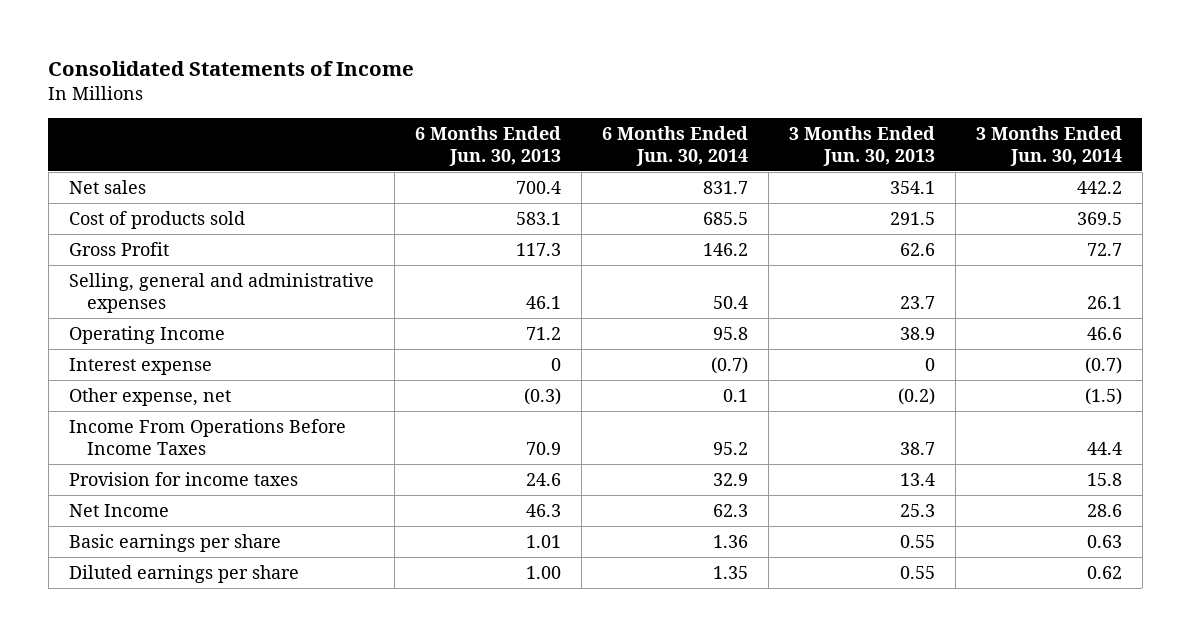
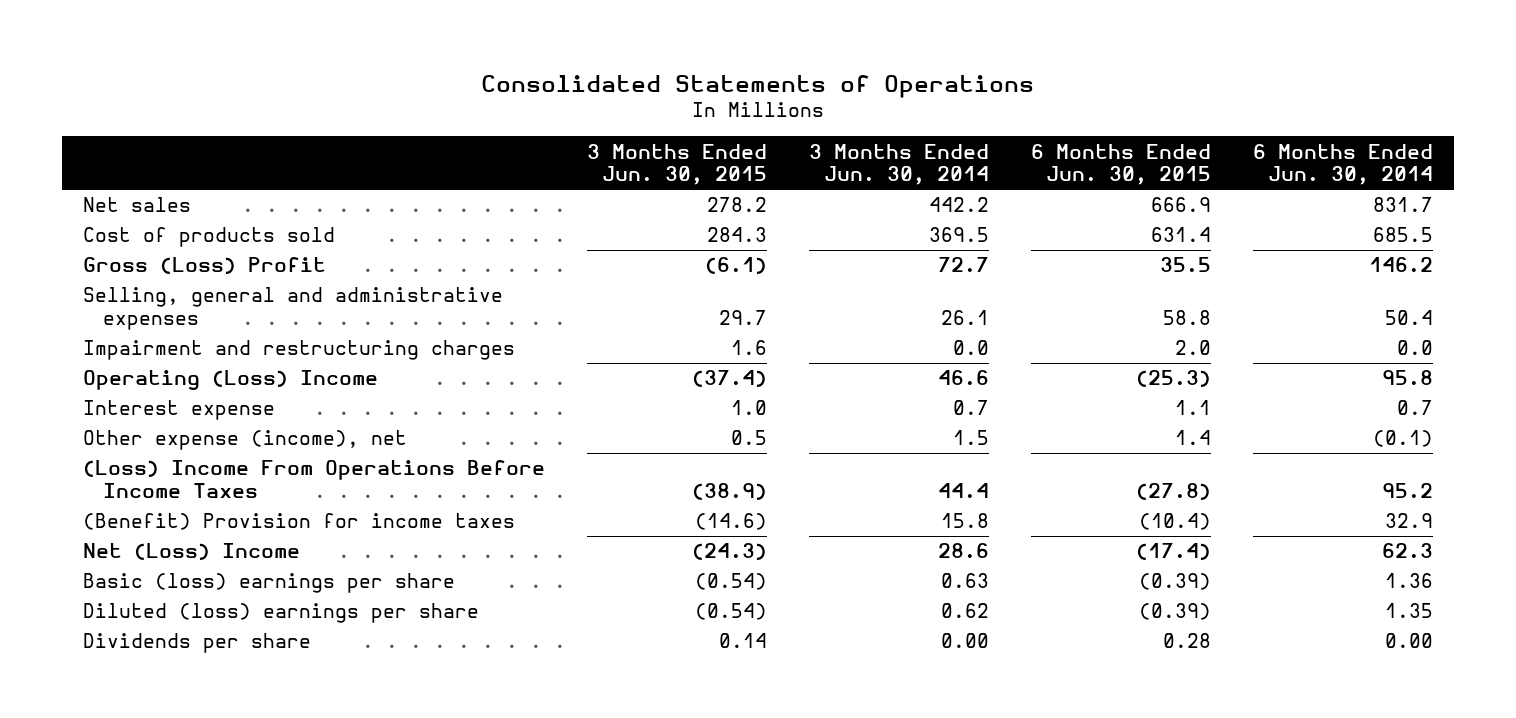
[48,60,415,76] Consolidated Statements of Income -> [481,74,1035,98] Consolidated Statements of Operations
[414,125,561,166] 6 Months Ended Jun. 30, 2013 -> none
[788,125,935,166] 3 Months Ended Jun. 30, 2013 -> none
none -> [587,143,768,186] 3 Months Ended Jun. 30, 2015
none -> [1031,143,1212,186] 6 Months Ended Jun. 30, 2015
[68,241,169,256] Gross Profit -> [83,257,327,275] Gross (Loss) Profit
none -> [83,340,516,361] Impairment and restructuring charges
[68,325,225,344] Operating Income -> [83,370,379,391] Operating (Loss) Income
[710,356,748,374] (0.7) -> [1397,400,1434,416] 0.7
[1084,356,1122,374] (0.7) -> [953,400,990,416] 0.7
[68,387,231,406] Other expense, net -> [83,430,408,451] Other expense (income), net
[722,388,748,402] 0.1 -> [1373,430,1434,448] (0.1)
[1084,387,1122,405] (1.5) -> [953,430,990,446] 1.5
[68,418,346,455] Income From Operations Before Income Taxes -> [83,460,546,498] (Loss) Income From Operations Before Income Taxes
[68,471,298,486] Provision for income taxes -> [83,513,516,531] (Benefit) Provision for income taxes
[68,503,169,517] Net Income -> [83,543,301,561] Net (Loss) Income
[68,533,281,552] Basic earnings per share -> [83,573,456,594] Basic (loss) earnings per share
[68,564,299,583] Diluted earnings per share -> [83,603,480,624] Diluted (loss) earnings per share
none -> [83,633,312,654] Dividends per share

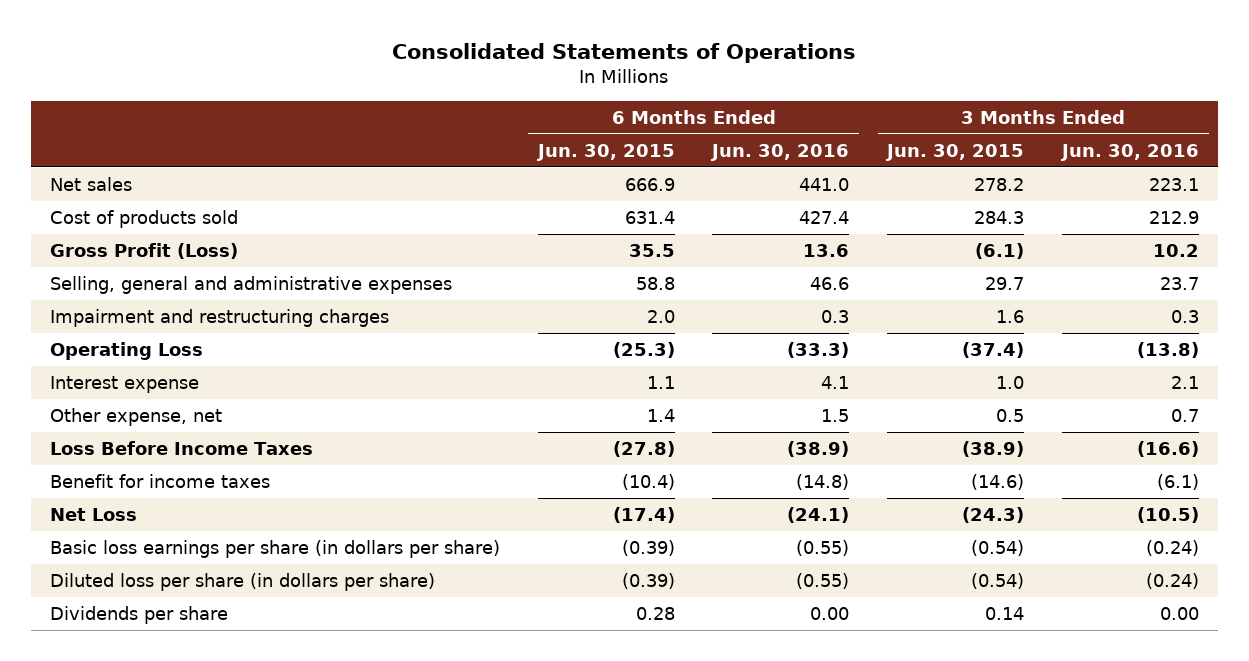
[809,143,990,186] 3 Months Ended Jun. 30, 2014 -> none
[1253,143,1434,186] 6 Months Ended Jun. 30, 2014 -> none
none -> [710,143,850,161] Jun. 30, 2016
none -> [1060,143,1200,161] Jun. 30, 2016
[83,257,327,275] Gross (Loss) Profit -> [49,243,238,260] Gross Profit (Loss)
[83,370,379,391] Operating (Loss) Income -> [49,342,203,361] Operating Loss
[83,430,408,451] Other expense (income), net -> [49,408,222,427] Other expense, net
[83,460,546,498] (Loss) Income From Operations Before Income Taxes -> [49,441,313,456] Loss Before Income Taxes
[83,513,516,531] (Benefit) Provision for income taxes -> [49,474,270,489] Benefit for income taxes
[83,543,301,561] Net (Loss) Income -> [49,508,137,522] Net Loss
[83,573,456,594] Basic (loss) earnings per share -> [49,540,500,559] Basic loss earnings per share (in dollars per share)
[83,603,480,624] Diluted (loss) earnings per share -> [49,573,435,592] Diluted loss per share (in dollars per share)

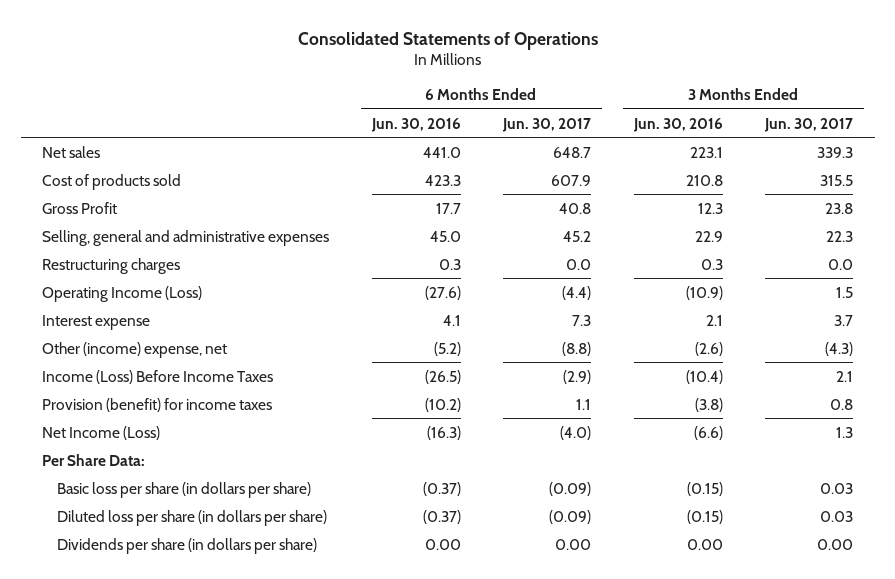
[535,143,675,161] Jun. 30, 2015 -> none
[885,143,1025,161] Jun. 30, 2015 -> none
none -> [502,117,592,132] Jun. 30, 2017
none -> [764,117,854,132] Jun. 30, 2017
[799,211,850,225] 427.4 -> [424,174,461,186] 423.3
[1149,211,1200,225] 212.9 -> [685,174,723,186] 210.8
[49,243,238,260] Gross Profit (Loss) -> [42,201,118,214] Gross Profit
[803,244,850,258] 13.6 -> [435,202,461,214] 17.7
[1153,244,1200,258] 10.2 -> [697,202,723,214] 12.3
[810,277,850,291] 46.6 -> [429,230,461,242] 45.0
[1160,277,1200,291] 23.7 -> [694,230,723,242] 22.9
[49,309,389,328] Impairment and restructuring charges -> [42,257,181,274] Restructuring charges
[49,342,203,361] Operating Loss -> [42,285,203,302] Operating Income (Loss)
[787,342,850,359] (33.3) -> [424,285,461,300] (27.6)
[1137,342,1200,359] (13.8) -> [685,285,723,300] (10.9)
[49,408,222,427] Other expense, net -> [42,341,228,358] Other (income) expense, net
[821,409,850,423] 1.5 -> [433,341,461,356] (5.2)
[1171,409,1200,423] 0.7 -> [694,341,723,356] (2.6)
[49,441,313,456] Loss Before Income Taxes -> [42,369,274,384] Income (Loss) Before Income Taxes
[787,441,850,458] (38.9) -> [424,369,461,384] (26.5)
[1137,441,1200,458] (16.6) -> [685,369,723,384] (10.4)
[49,474,270,489] Benefit for income taxes -> [42,397,273,412] Provision (benefit) for income taxes
[796,474,850,491] (14.8) -> [424,397,461,412] (10.2)
[1157,474,1200,491] (6.1) -> [694,397,723,412] (3.8)
[49,508,137,522] Net Loss -> [42,425,161,440] Net Income (Loss)
[787,507,850,524] (24.1) -> [426,425,461,440] (16.3)
[1137,507,1200,524] (10.5) -> [693,425,723,440] (6.6)
none -> [42,453,146,466] Per Share Data:
[49,540,500,559] Basic loss earnings per share (in dollars per share) -> [57,481,312,498] Basic loss per share (in dollars per share)
[796,540,850,557] (0.55) -> [422,481,461,496] (0.37)
[1146,540,1200,557] (0.24) -> [686,481,723,496] (0.15)
[796,573,850,590] (0.55) -> [422,509,461,524] (0.37)
[1146,573,1200,590] (0.24) -> [686,509,723,524] (0.15)
[49,606,228,625] Dividends per share -> [57,537,318,554] Dividends per share (in dollars per share)

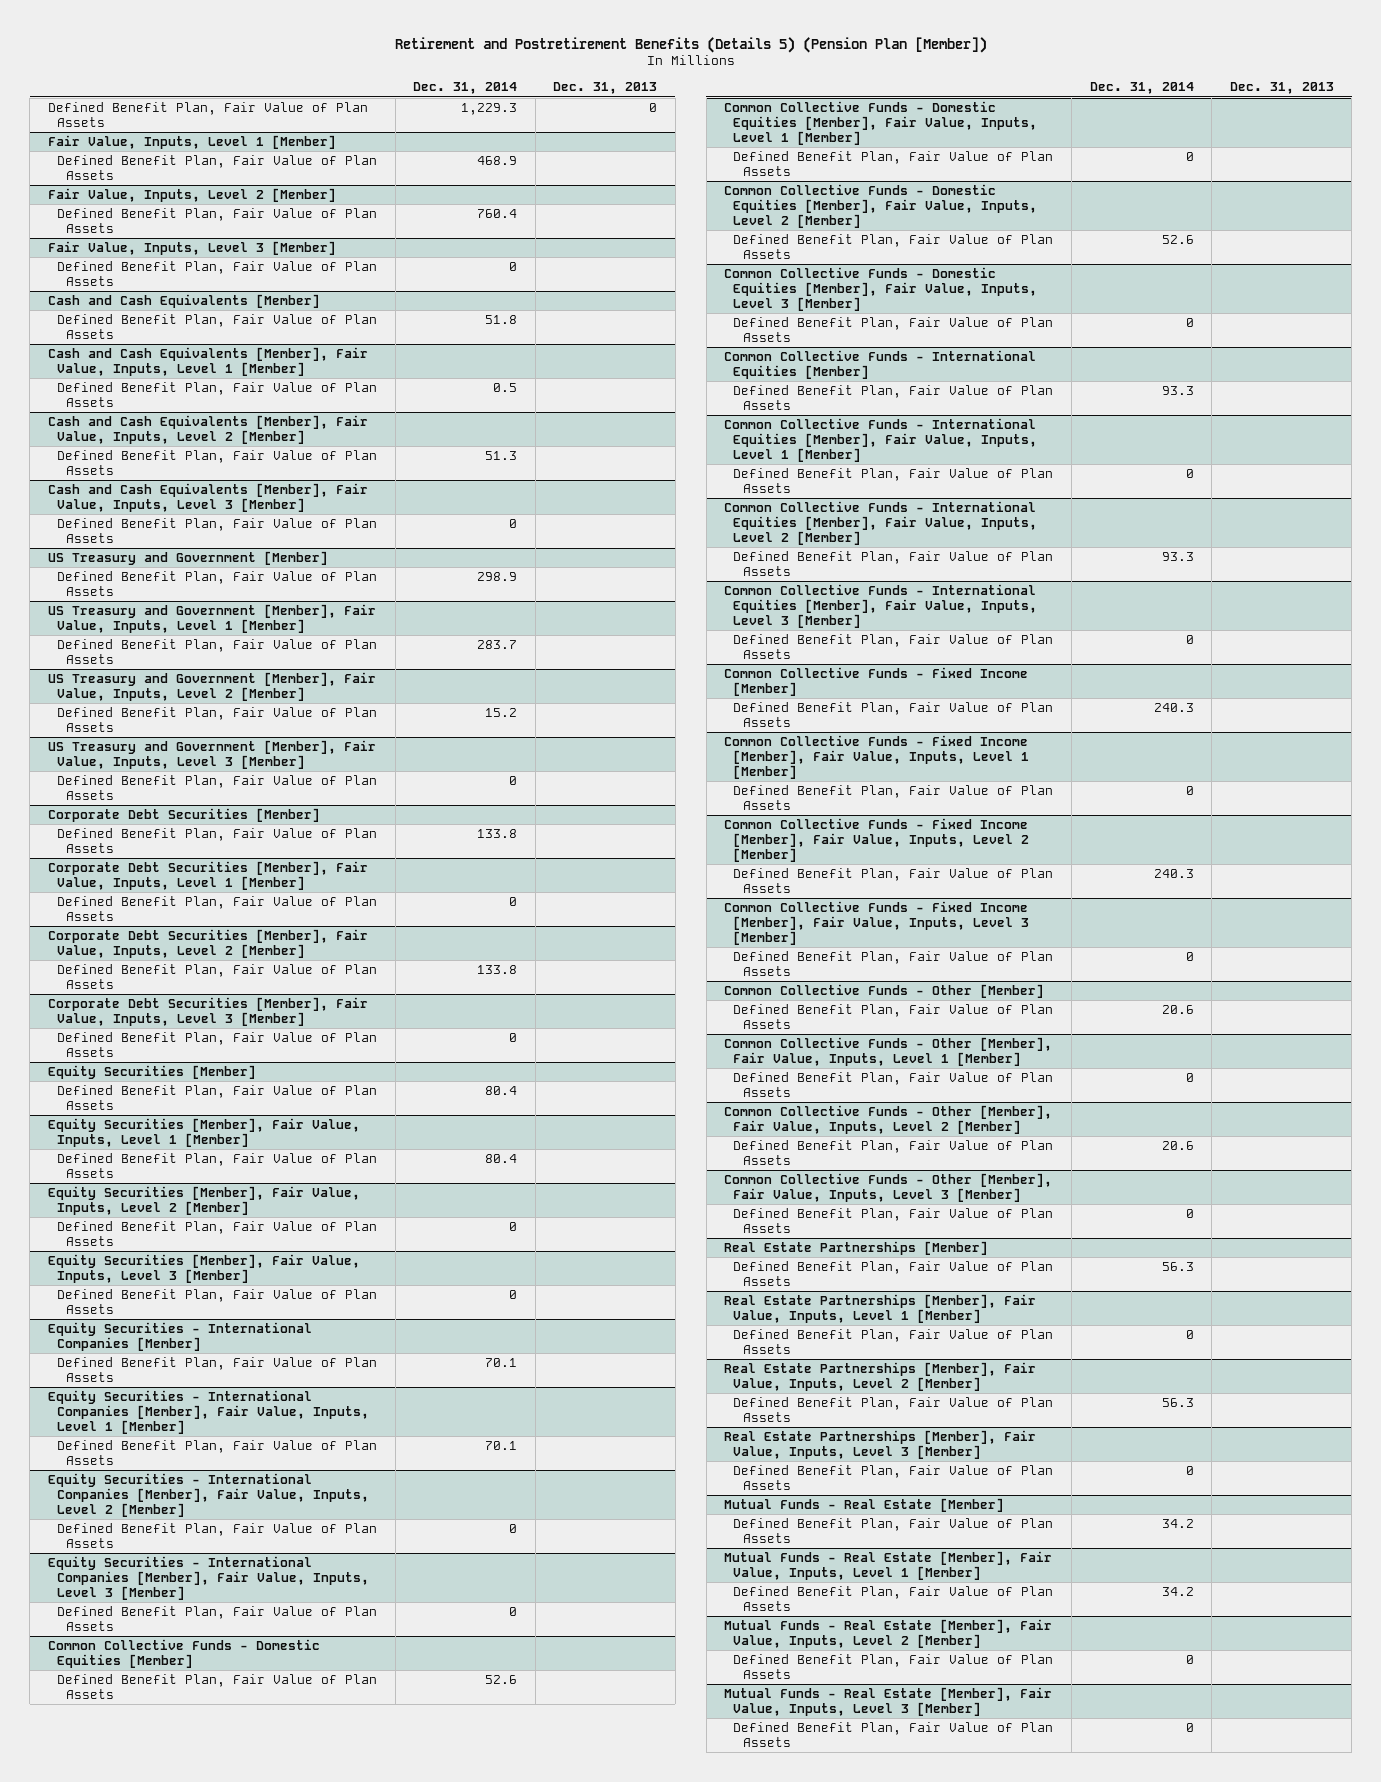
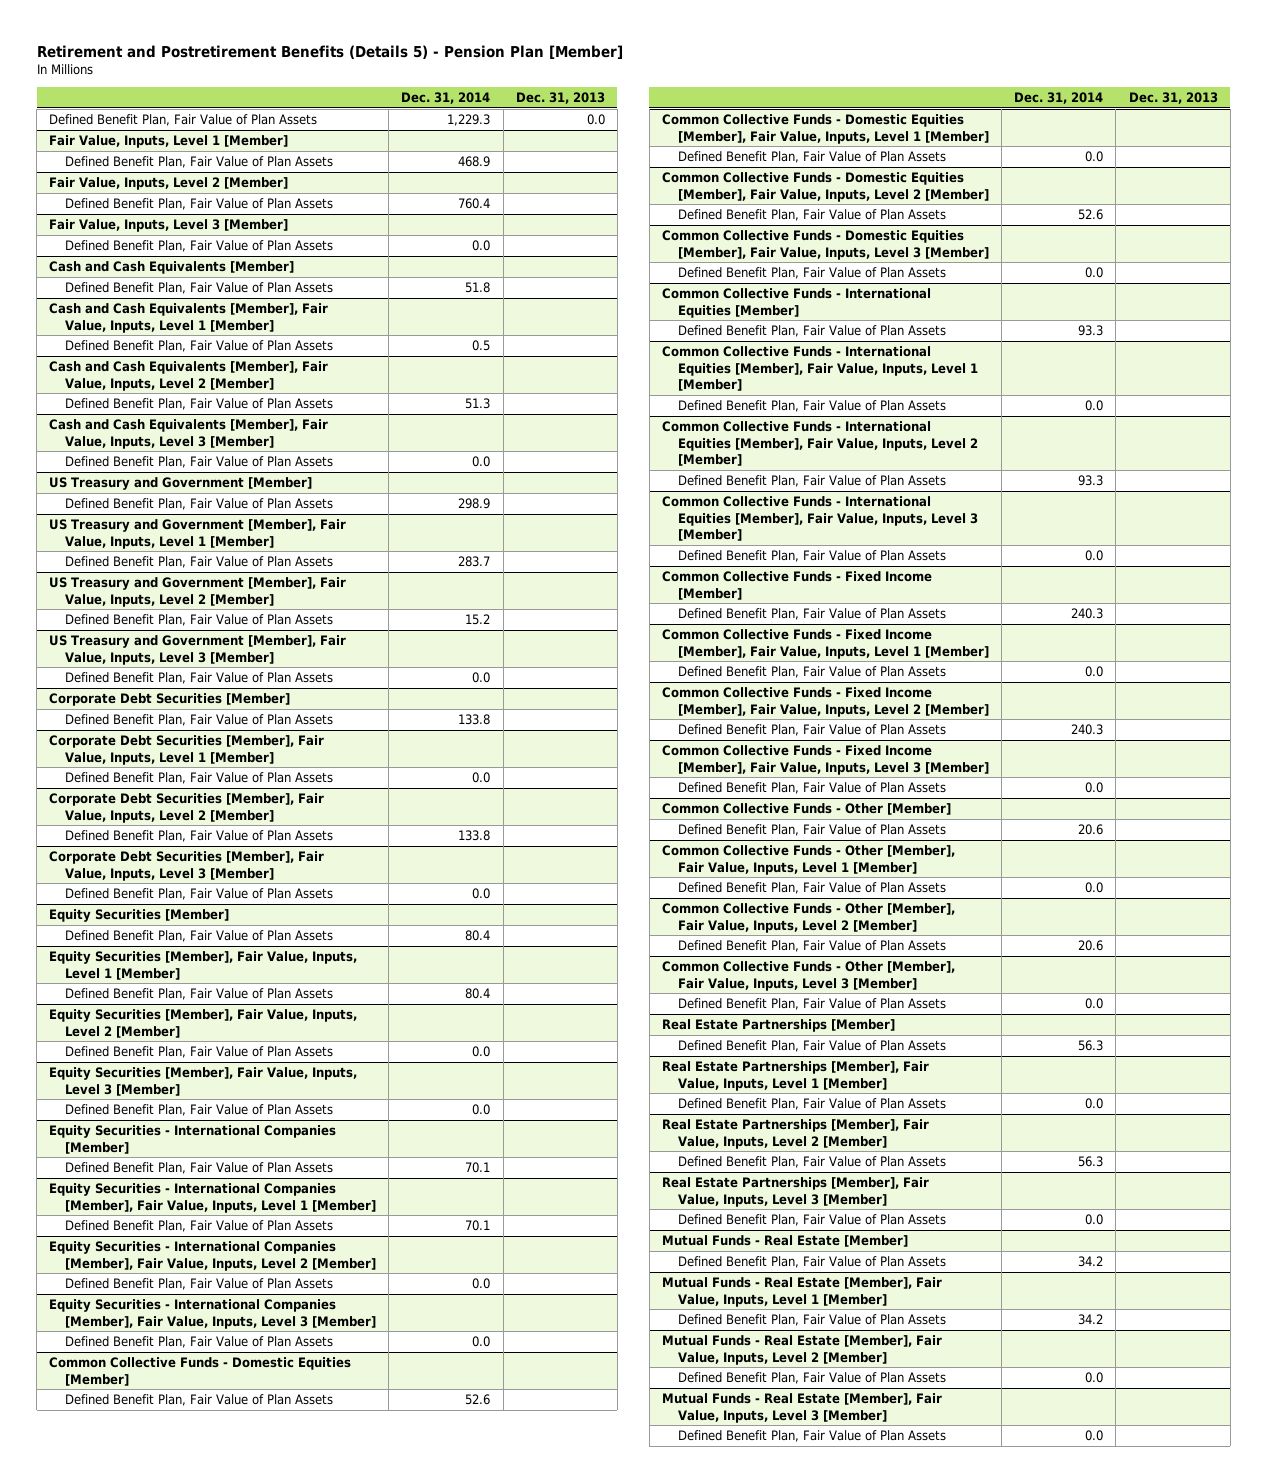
[394,36,987,53] Retirement and Postretirement Benefits (Details 5) (Pension Plan [Member]) -> [36,44,623,59] Retirement and Postretirement Benefits (Details 5) - Pension Plan [Member]
[649,102,658,112] 0 -> [586,114,605,126] 0.0
[509,261,518,271] 0 -> [472,240,491,252] 0.0
[509,518,518,528] 0 -> [472,456,491,468] 0.0
[509,775,518,785] 0 -> [472,672,491,684] 0.0
[509,896,518,906] 0 -> [472,772,491,784] 0.0
[509,1032,518,1042] 0 -> [472,888,491,900] 0.0
[509,1221,518,1231] 0 -> [472,1046,491,1058] 0.0
[509,1289,518,1299] 0 -> [472,1104,491,1116] 0.0
[509,1523,518,1533] 0 -> [472,1278,491,1290] 0.0
[509,1606,518,1616] 0 -> [472,1336,491,1348] 0.0
[1185,151,1194,161] 0 -> [1085,151,1104,163] 0.0
[1185,317,1194,327] 0 -> [1085,267,1104,279] 0.0
[1185,468,1194,478] 0 -> [1085,400,1104,412] 0.0
[1185,634,1194,644] 0 -> [1085,550,1104,562] 0.0
[1185,785,1194,795] 0 -> [1085,666,1104,678] 0.0
[1185,951,1194,961] 0 -> [1085,782,1104,794] 0.0
[1185,1072,1194,1082] 0 -> [1085,882,1104,894] 0.0
[1185,1208,1194,1218] 0 -> [1085,998,1104,1010] 0.0
[1185,1329,1194,1339] 0 -> [1085,1098,1104,1110] 0.0
[1185,1465,1194,1475] 0 -> [1085,1214,1104,1226] 0.0
[1185,1654,1194,1664] 0 -> [1085,1372,1104,1384] 0.0
[1185,1722,1194,1732] 0 -> [1085,1430,1104,1442] 0.0

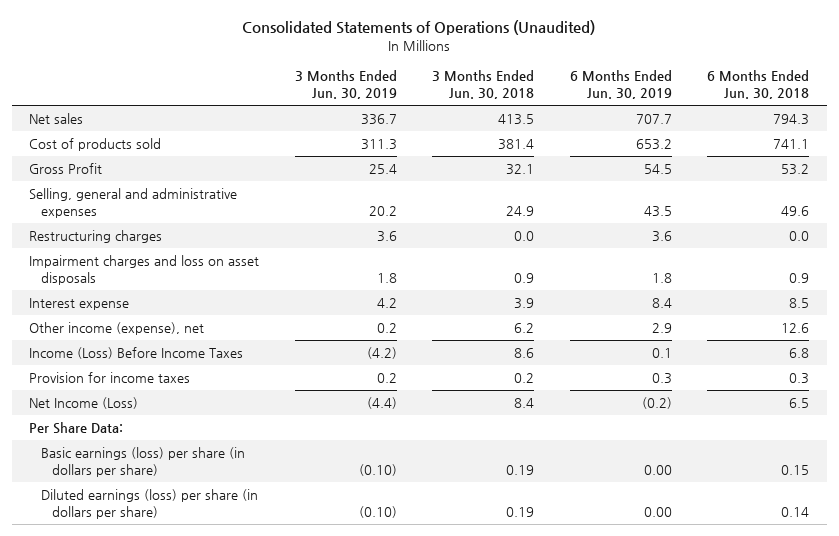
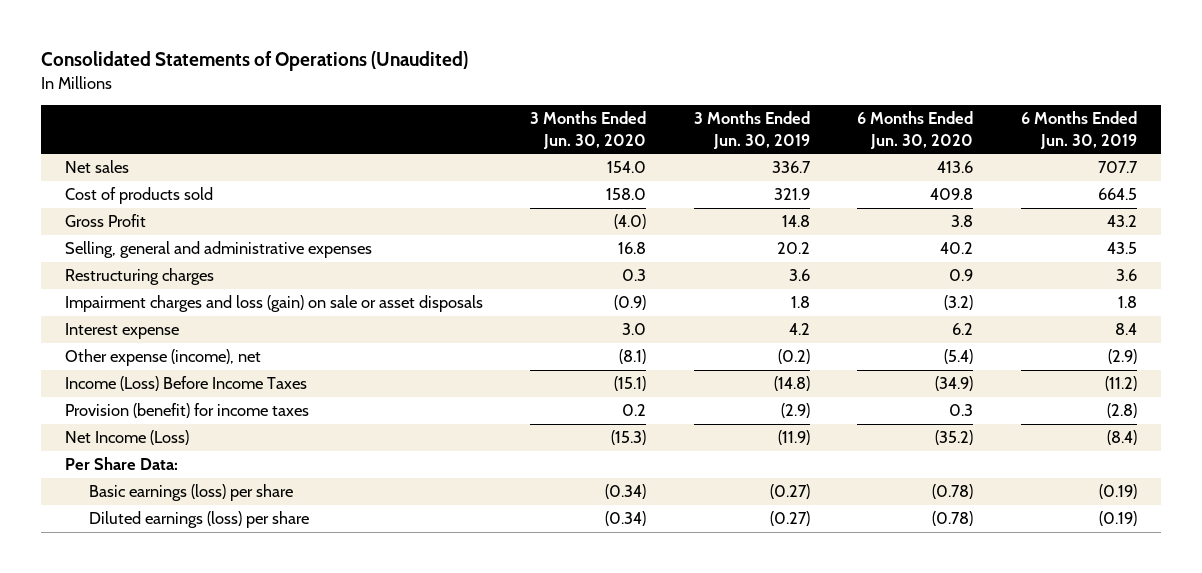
[432,70,535,99] 3 Months Ended Jun. 30, 2018 -> none
[707,70,810,99] 6 Months Ended Jun. 30, 2018 -> none
none -> [530,111,647,149] 3 Months Ended Jun. 30, 2020
none -> [857,111,974,149] 6 Months Ended Jun. 30, 2020
[360,139,397,151] 311.3 -> [773,188,810,201] 321.9
[635,139,672,151] 653.2 -> [1098,188,1138,201] 664.5
[368,164,397,175] 25.4 -> [781,215,810,228] 14.8
[643,164,672,175] 54.5 -> [1107,215,1138,228] 43.2
[29,255,260,286] Impairment charges and loss on asset disposals -> [64,295,483,313] Impairment charges and loss (gain) on sale or asset disposals
[29,322,205,336] Other income (expense), net -> [64,349,261,367] Other expense (income), net
[376,323,397,334] 0.2 -> [777,349,810,365] (0.2)
[651,323,672,334] 2.9 -> [1108,349,1138,365] (2.9)
[366,347,397,360] (4.2) -> [773,376,810,392] (14.8)
[651,348,672,359] 0.1 -> [1105,376,1138,392] (11.2)
[29,372,191,384] Provision for income taxes -> [64,403,309,419] Provision (benefit) for income taxes
[376,373,397,384] 0.2 -> [780,403,810,419] (2.9)
[651,373,672,385] 0.3 -> [1107,403,1138,419] (2.8)
[366,397,397,410] (4.4) -> [777,430,810,446] (11.9)
[641,397,672,410] (0.2) -> [1107,430,1138,446] (8.4)
[40,447,245,478] Basic earnings (loss) per share (in dollars per share) -> [89,484,294,502] Basic earnings (loss) per share
[358,464,397,477] (0.10) -> [769,484,810,500] (0.27)
[643,465,672,476] 0.00 -> [1099,484,1138,500] (0.19)
[40,489,258,520] Diluted earnings (loss) per share (in dollars per share) -> [89,511,310,529] Diluted earnings (loss) per share
[358,506,397,519] (0.10) -> [769,511,810,527] (0.27)
[643,507,672,518] 0.00 -> [1099,511,1138,527] (0.19)

